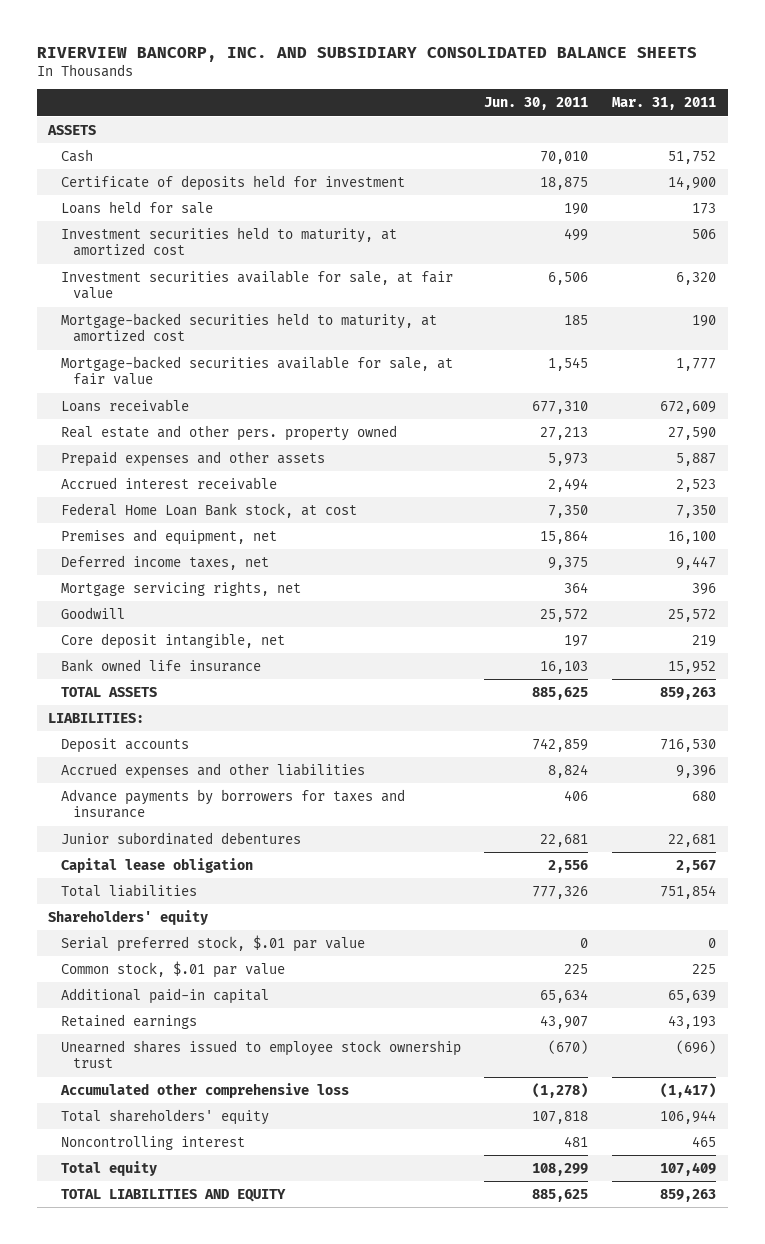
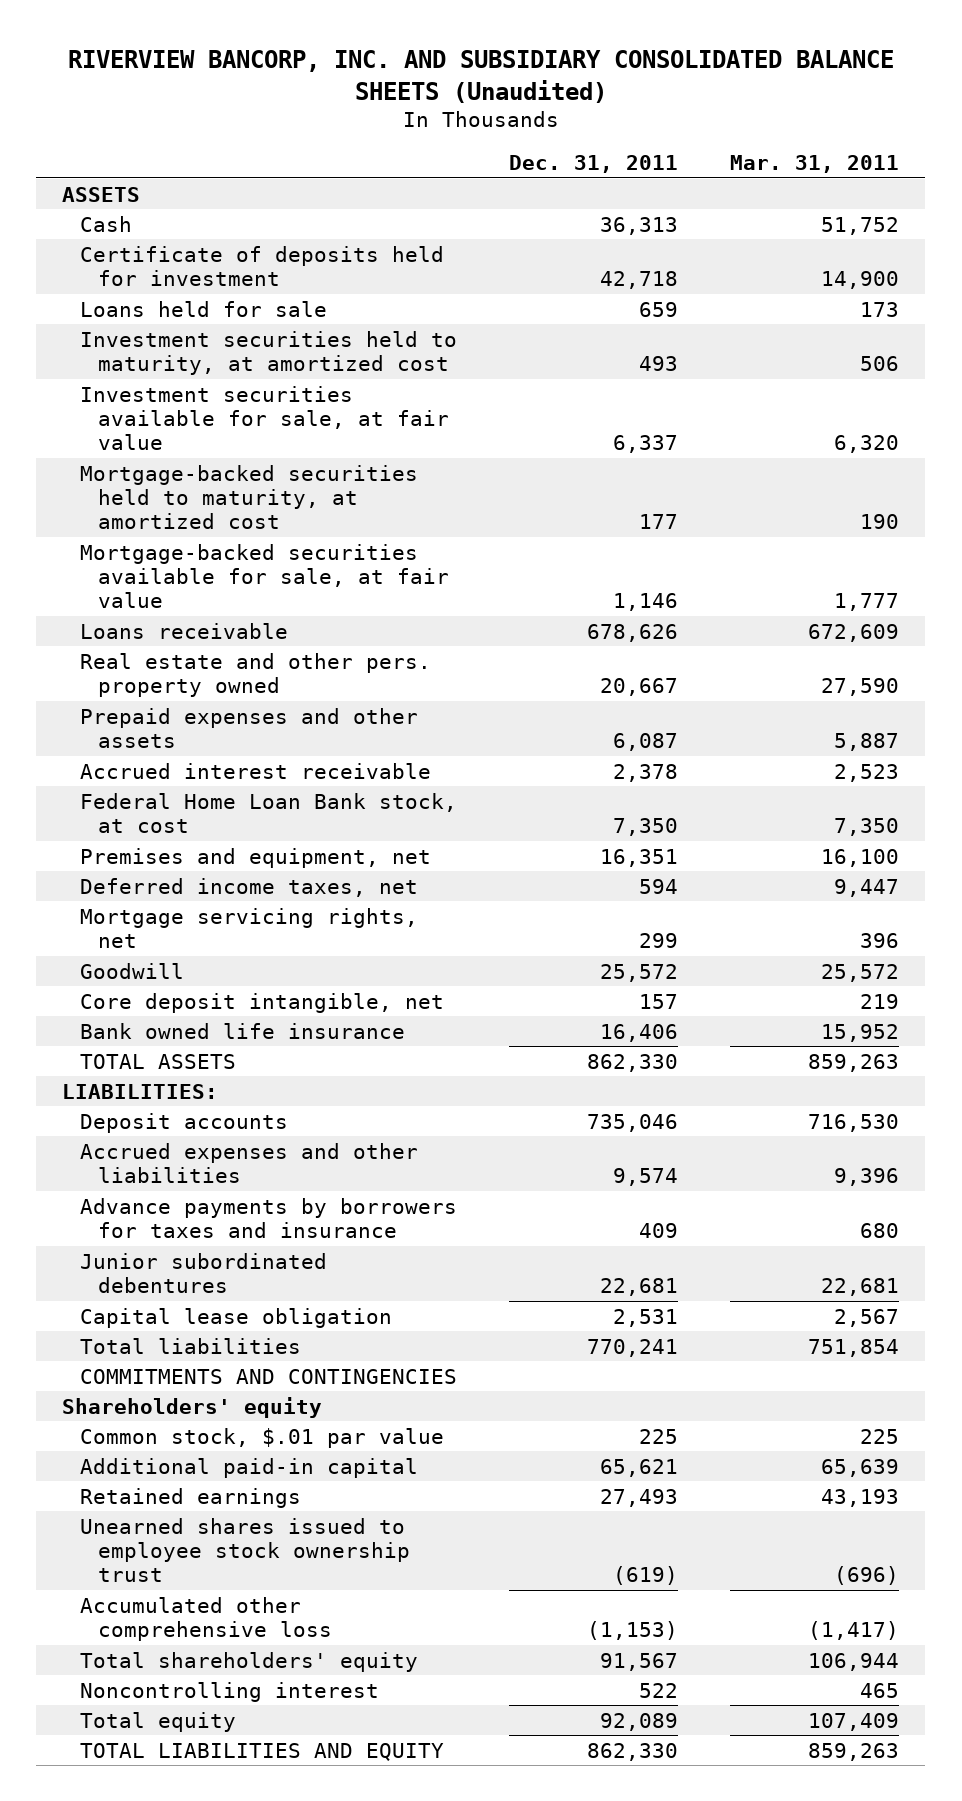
[36,46,697,62] RIVERVIEW BANCORP, INC. AND SUBSIDIARY CONSOLIDATED BALANCE SHEETS -> [67,50,894,103] RIVERVIEW BANCORP, INC. AND SUBSIDIARY CONSOLIDATED BALANCE SHEETS (Unaudited)
[484,97,589,111] Jun. 30, 2011 -> none
none -> [509,155,679,174] Dec. 31, 2011
none -> [80,1368,458,1384] COMMITMENTS AND CONTINGENCIES
[60,934,365,952] Serial preferred stock, $.01 par value -> none

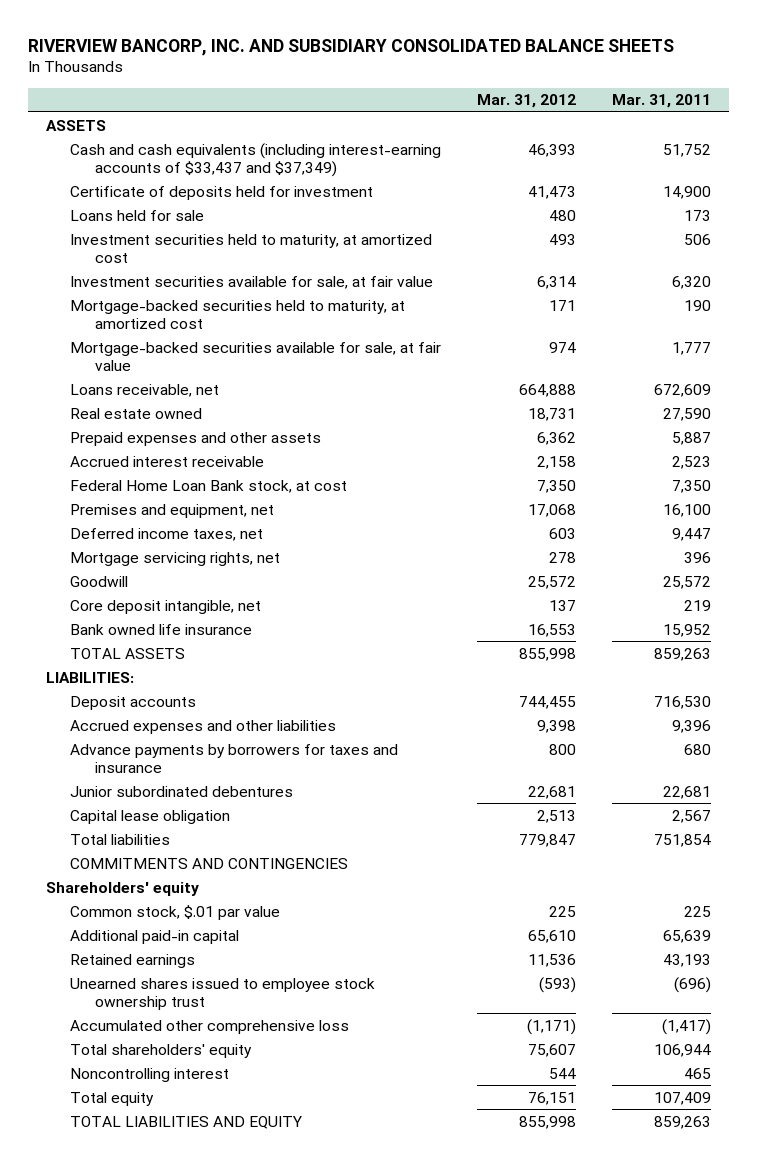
[67,50,894,103] RIVERVIEW BANCORP, INC. AND SUBSIDIARY CONSOLIDATED BALANCE SHEETS (Unaudited) -> [27,38,674,56] RIVERVIEW BANCORP, INC. AND SUBSIDIARY CONSOLIDATED BALANCE SHEETS
[509,155,679,174] Dec. 31, 2011 -> none
none -> [477,94,577,109] Mar. 31, 2012
[80,215,133,232] Cash -> [70,142,442,177] Cash and cash equivalents (including interest-earning accounts of $33,437 and $37,349)
[80,622,289,639] Loans receivable -> [70,383,220,397] Loans receivable, net
[80,652,432,697] Real estate and other pers. property owned -> [70,407,203,419] Real estate owned

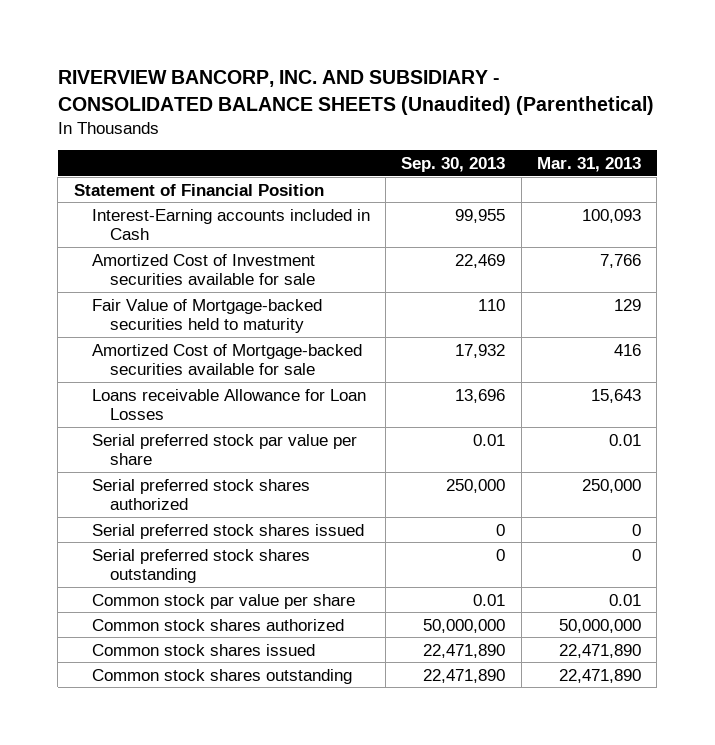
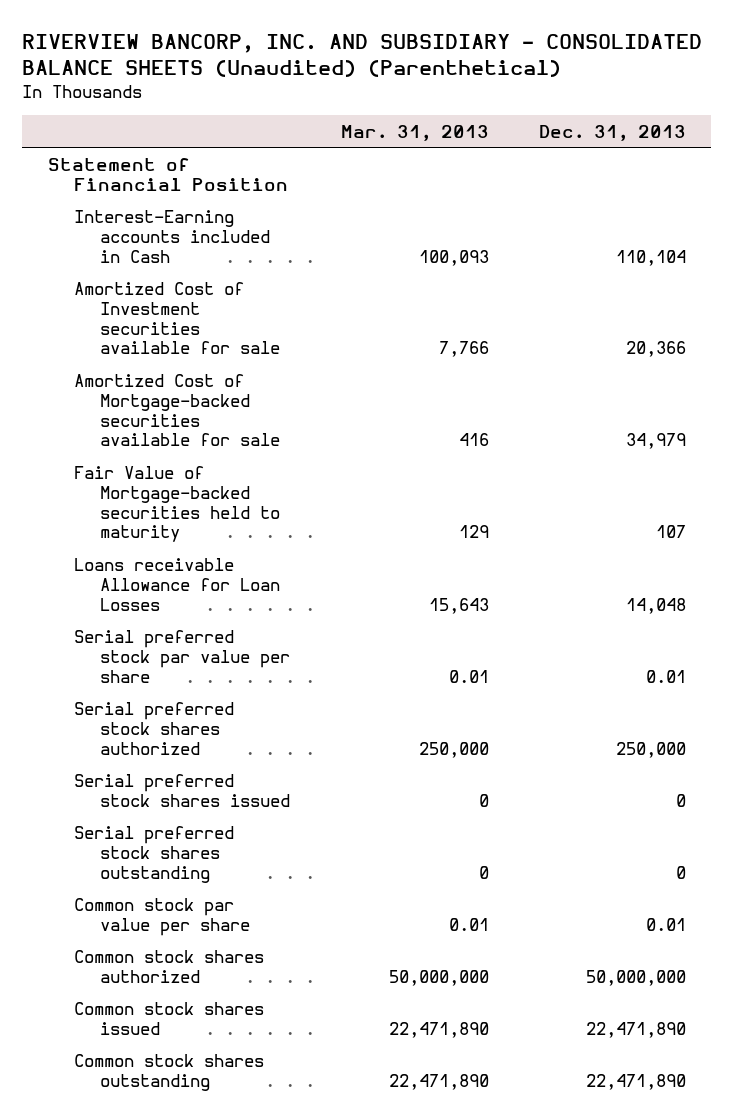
[401,157,506,173] Sep. 30, 2013 -> none
none -> [539,124,687,141] Dec. 31, 2013
[91,298,322,334] Fair Value of Mortgage-backed securities held to maturity -> [73,465,281,543] Fair Value of Mortgage-backed securities held to maturity

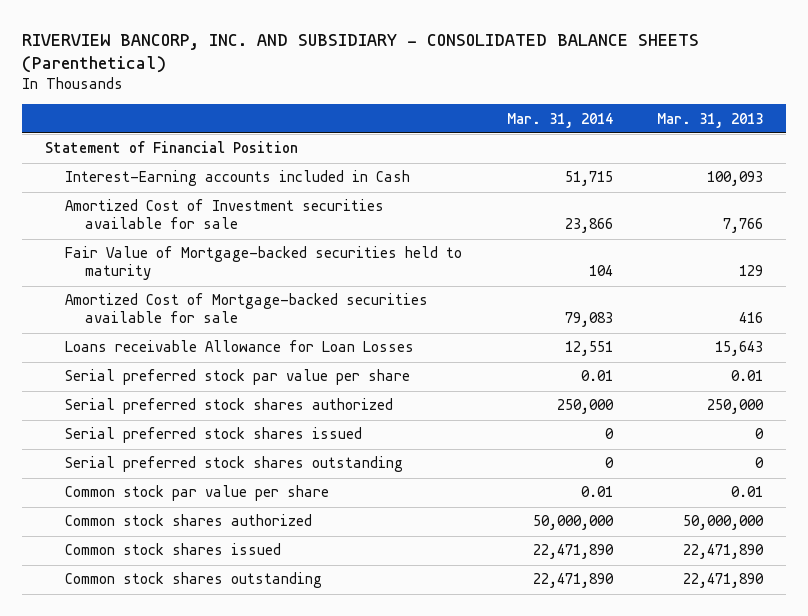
[22,33,703,77] RIVERVIEW BANCORP, INC. AND SUBSIDIARY - CONSOLIDATED BALANCE SHEETS (Unaudited) (Parenthetical) -> [22,33,700,73] RIVERVIEW BANCORP, INC. AND SUBSIDIARY - CONSOLIDATED BALANCE SHEETS (Parenthetical)
[539,124,687,141] Dec. 31, 2013 -> none
none -> [506,112,613,128] Mar. 31, 2014
[73,373,281,447] Amortized Cost of Mortgage-backed securities available for sale -> [64,293,428,324] Amortized Cost of Mortgage-backed securities available for sale

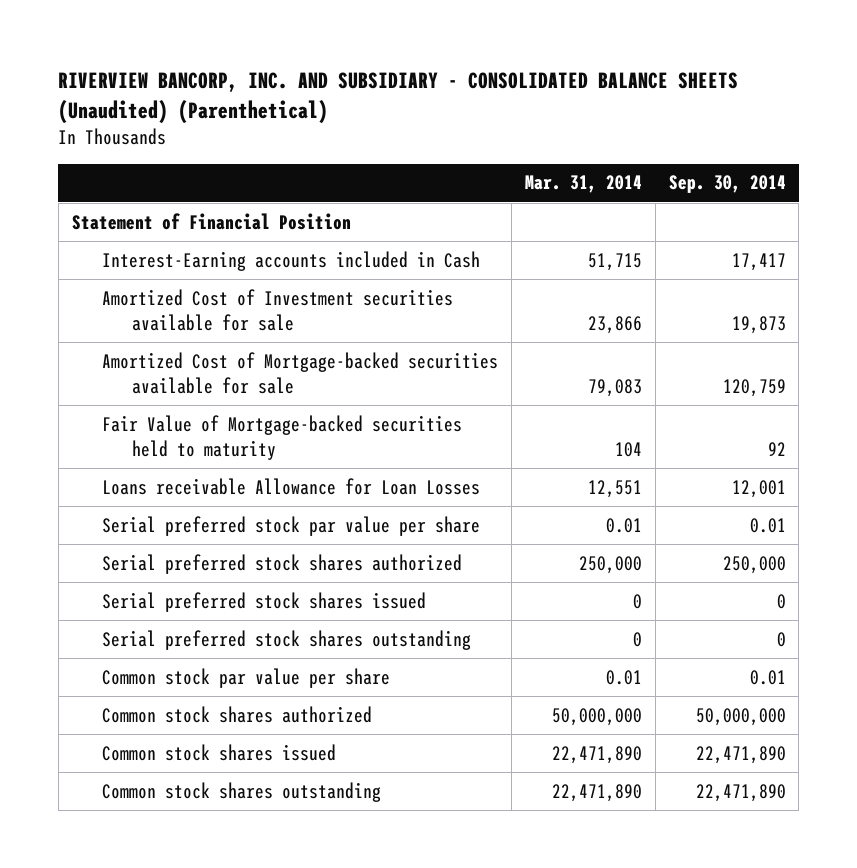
[22,33,700,73] RIVERVIEW BANCORP, INC. AND SUBSIDIARY - CONSOLIDATED BALANCE SHEETS (Parenthetical) -> [58,72,739,125] RIVERVIEW BANCORP, INC. AND SUBSIDIARY - CONSOLIDATED BALANCE SHEETS (Unaudited) (Parenthetical)
[657,112,764,128] Mar. 31, 2013 -> none
none -> [668,175,786,194] Sep. 30, 2014
[64,246,462,281] Fair Value of Mortgage-backed securities held to maturity -> [101,414,462,460] Fair Value of Mortgage-backed securities held to maturity

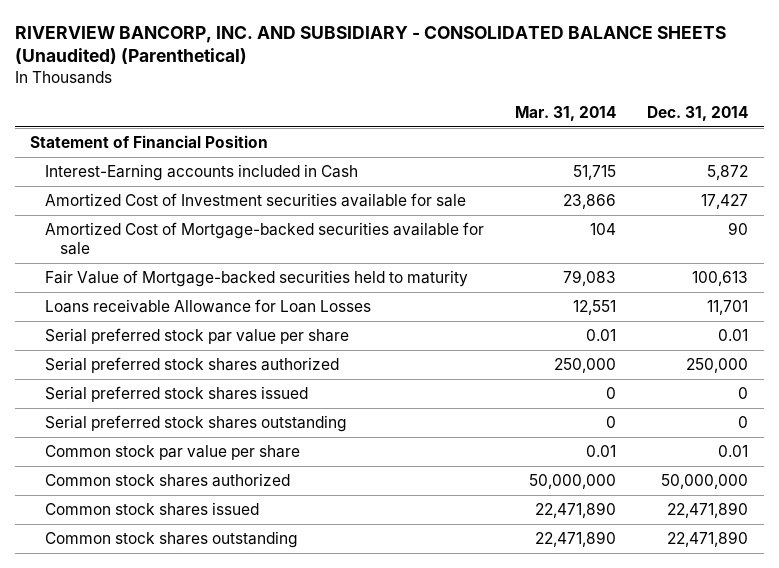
[668,175,786,194] Sep. 30, 2014 -> none
none -> [647,106,749,122] Dec. 31, 2014
[587,378,642,397] 79,083 -> [590,222,617,235] 104
[614,441,642,457] 104 -> [563,269,617,286] 79,083

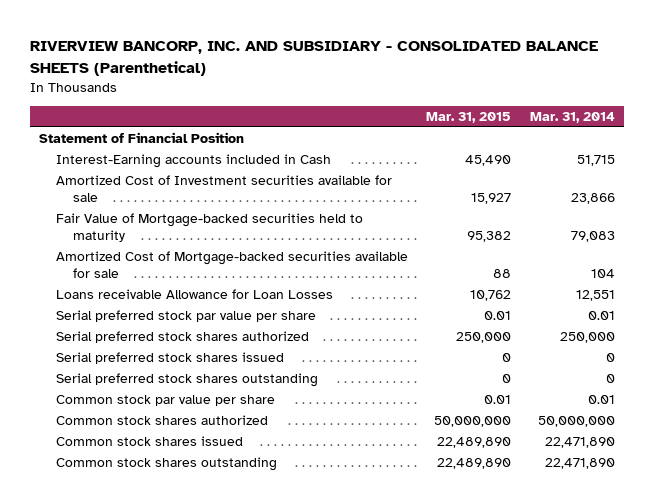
[14,25,726,65] RIVERVIEW BANCORP, INC. AND SUBSIDIARY - CONSOLIDATED BALANCE SHEETS (Unaudited) (Parenthetical) -> [29,41,598,77] RIVERVIEW BANCORP, INC. AND SUBSIDIARY - CONSOLIDATED BALANCE SHEETS (Parenthetical)
[647,106,749,122] Dec. 31, 2014 -> none
none -> [426,111,512,123] Mar. 31, 2015
[44,221,484,256] Amortized Cost of Mortgage-backed securities available for sale -> [56,251,409,278] Amortized Cost of Mortgage-backed securities available for sale

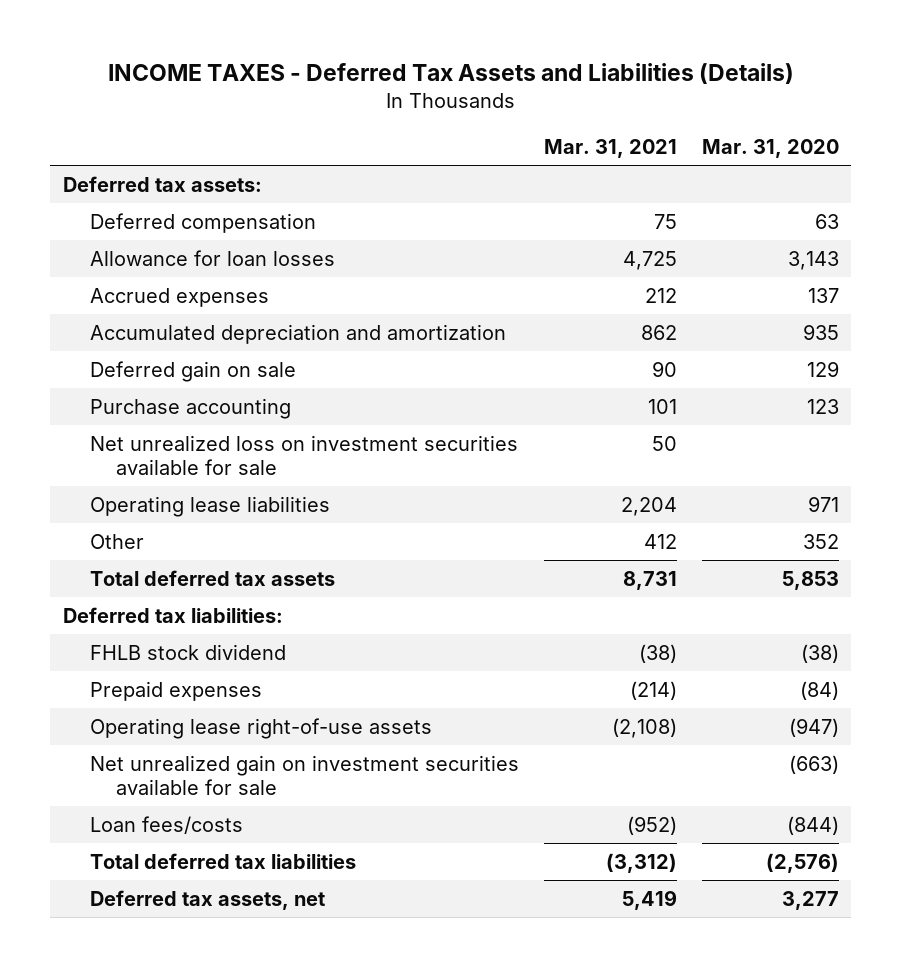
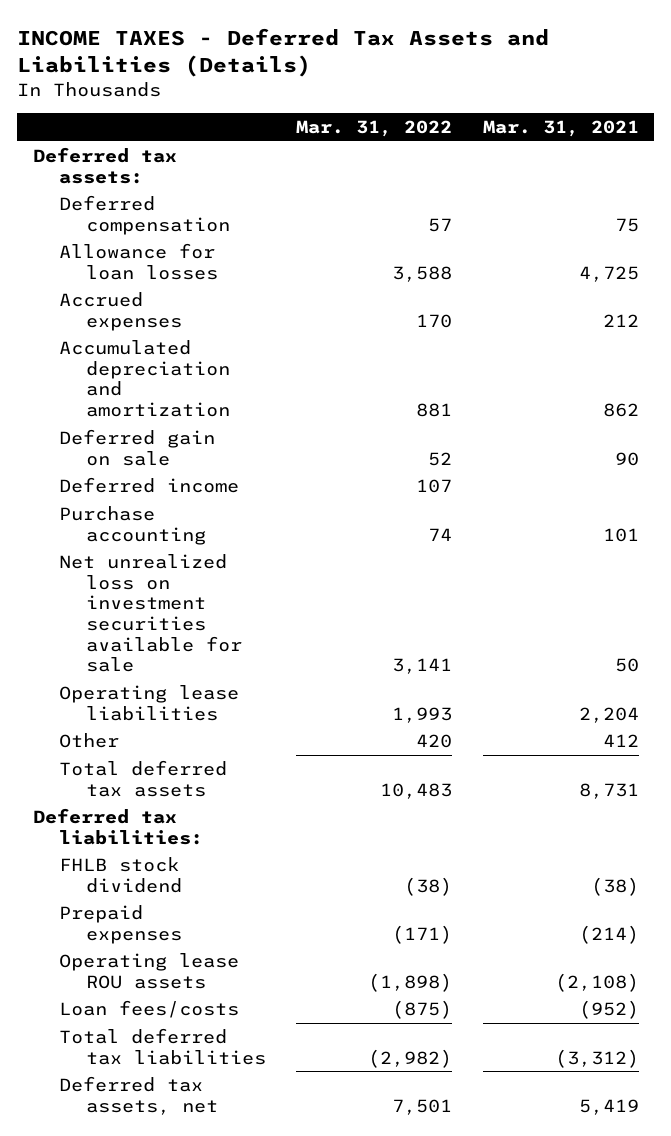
[701,138,839,158] Mar. 31, 2020 -> none
none -> [296,120,453,138] Mar. 31, 2022
none -> [59,476,240,493] Deferred income
[89,754,519,795] Net unrealized gain on investment securities available for sale -> none
[89,717,432,739] Operating lease right-of-use assets -> [59,952,240,989] Operating lease ROU assets

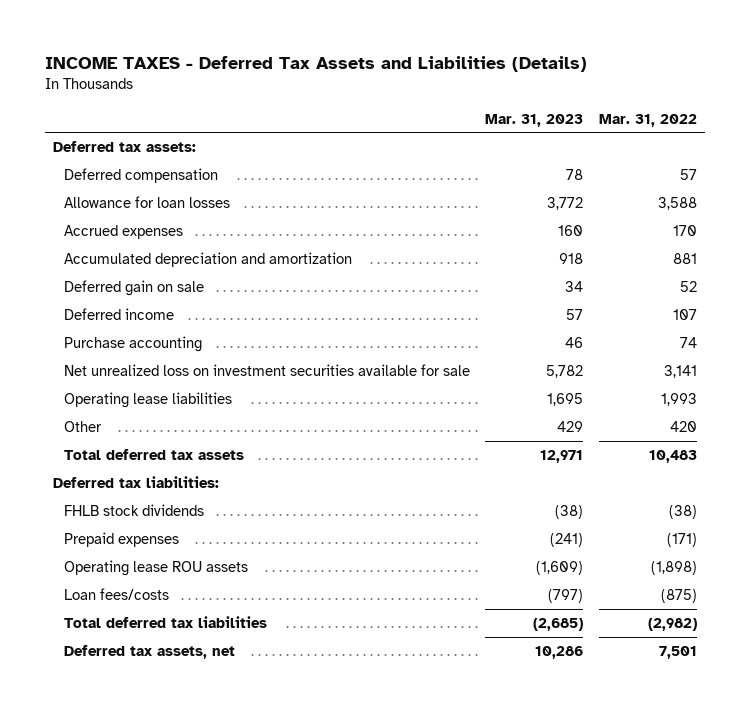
[482,120,639,138] Mar. 31, 2021 -> none
none -> [485,113,584,127] Mar. 31, 2023
[59,856,182,893] FHLB stock dividend -> [63,504,204,517] FHLB stock dividends

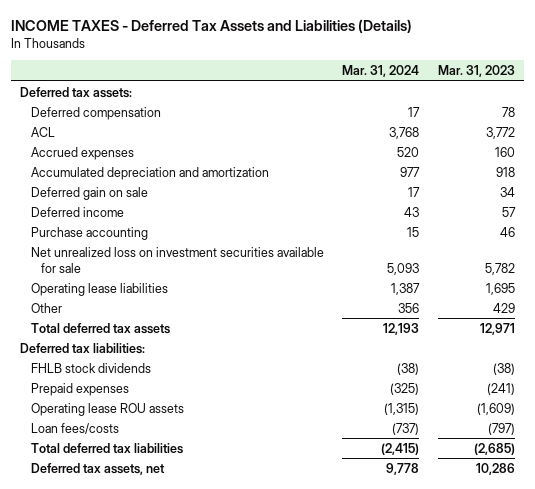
[599,113,698,127] Mar. 31, 2022 -> none
none -> [342,64,420,77] Mar. 31, 2024
[63,196,230,209] Allowance for loan losses -> [30,126,55,137] ACL

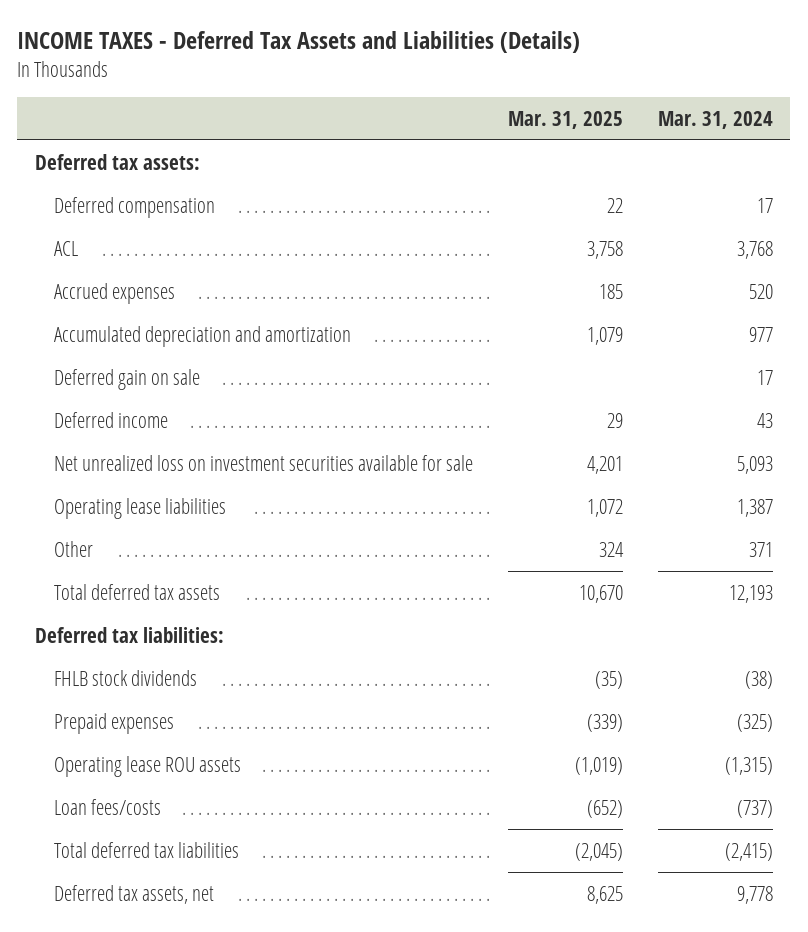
[437,64,515,77] Mar. 31, 2023 -> none
none -> [507,110,623,129] Mar. 31, 2025
[30,226,148,240] Purchase accounting -> none
[398,302,420,313] 356 -> [748,541,773,557] 371

